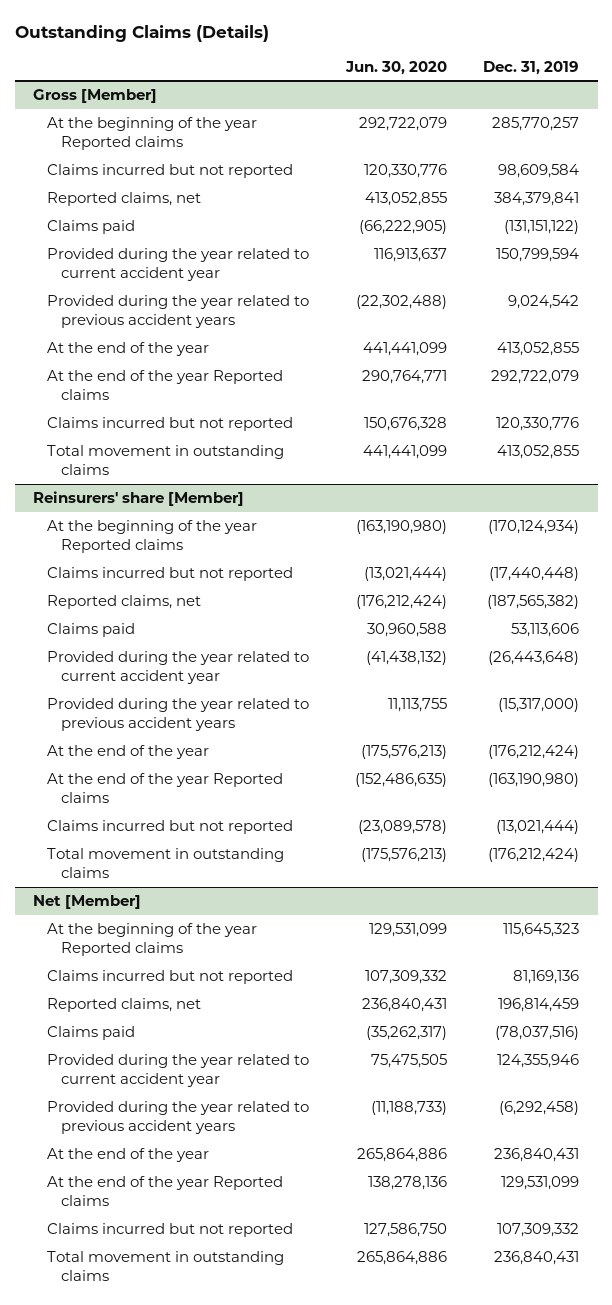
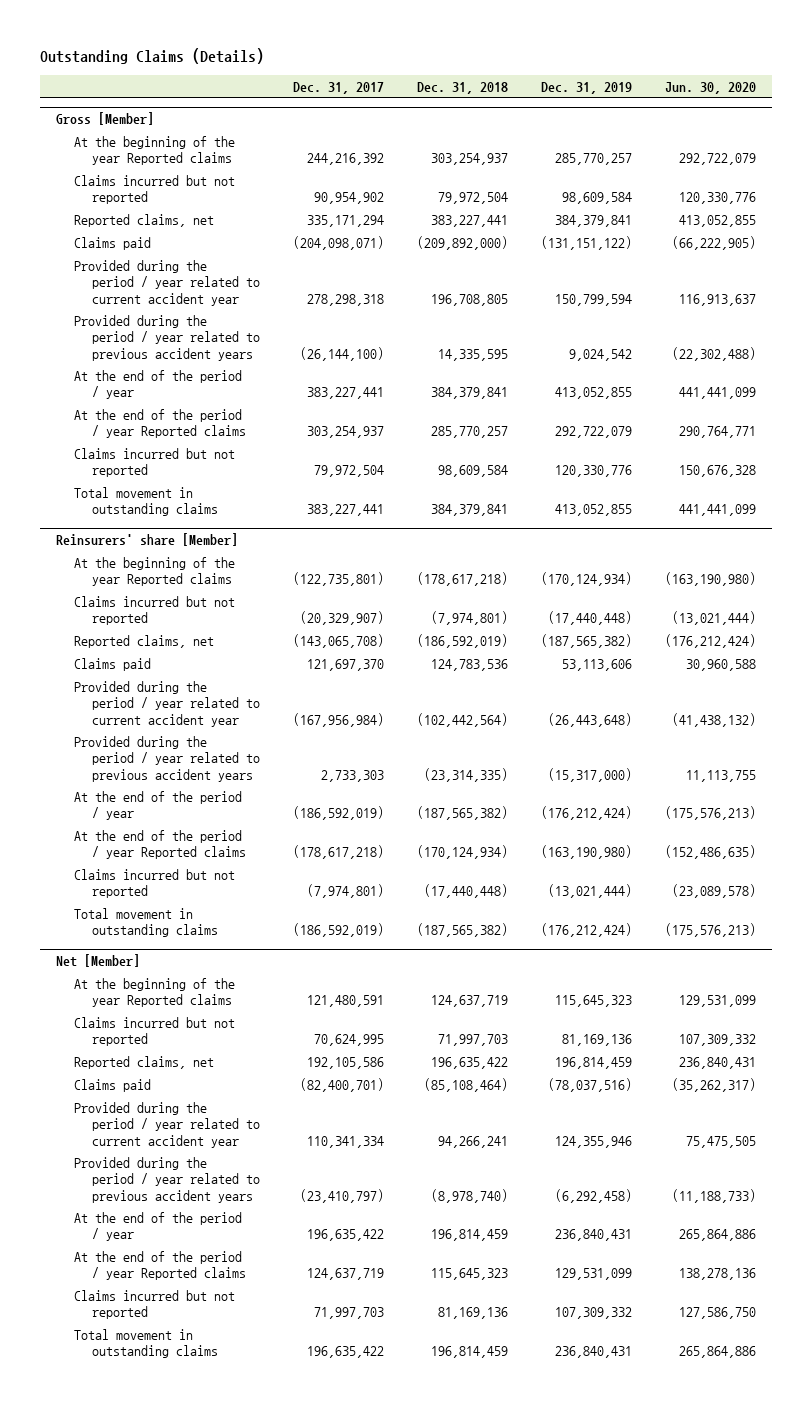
none -> [293,82,385,95] Dec. 31, 2017
none -> [416,82,508,95] Dec. 31, 2018
[47,248,310,282] Provided during the year related to current accident year -> [74,259,261,306] Provided during the period / year related to current accident year
[47,295,310,329] Provided during the year related to previous accident years -> [74,314,261,361] Provided during the period / year related to previous accident years
[47,342,210,357] At the end of the year -> [74,369,243,400] At the end of the period / year
[47,370,284,401] At the end of the year Reported claims -> [74,408,247,439] At the end of the period / year Reported claims
[47,651,310,685] Provided during the year related to current accident year -> [74,680,261,727] Provided during the period / year related to current accident year
[47,698,310,732] Provided during the year related to previous accident years -> [74,735,261,782] Provided during the period / year related to previous accident years
[47,745,210,760] At the end of the year -> [74,790,243,821] At the end of the period / year
[47,773,284,804] At the end of the year Reported claims -> [74,829,247,860] At the end of the period / year Reported claims
[47,1054,310,1088] Provided during the year related to current accident year -> [74,1101,261,1148] Provided during the period / year related to current accident year
[47,1101,310,1135] Provided during the year related to previous accident years -> [74,1156,261,1203] Provided during the period / year related to previous accident years
[47,1148,210,1163] At the end of the year -> [74,1211,243,1242] At the end of the period / year
[47,1176,284,1207] At the end of the year Reported claims -> [74,1250,247,1281] At the end of the period / year Reported claims

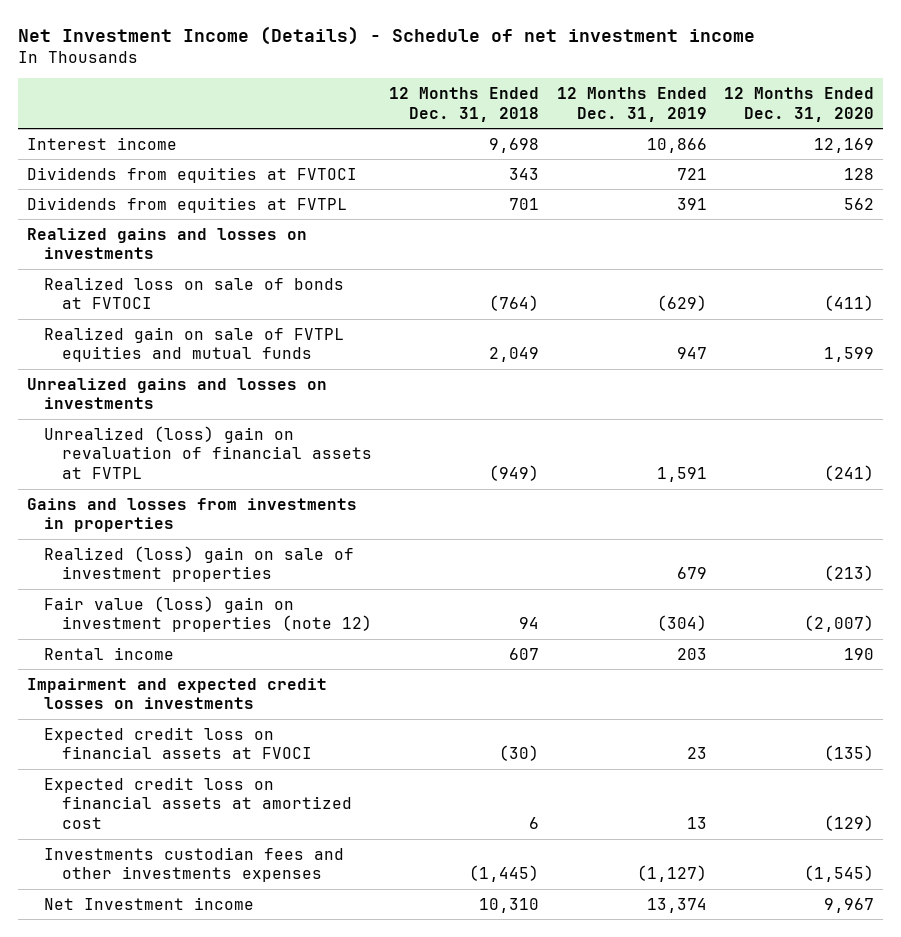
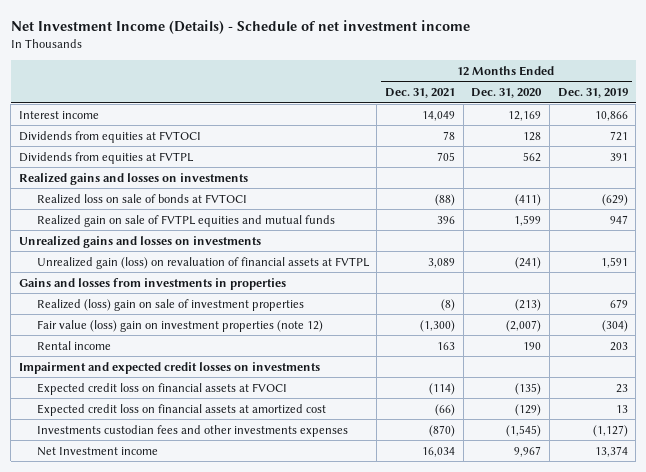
[389,86,540,122] 12 Months Ended Dec. 31, 2018 -> none
none -> [385,88,456,99] Dec. 31, 2021
[44,425,373,480] Unrealized (loss) gain on revaluation of financial assets at FVTPL -> [36,256,370,269] Unrealized gain (loss) on revaluation of financial assets at FVTPL

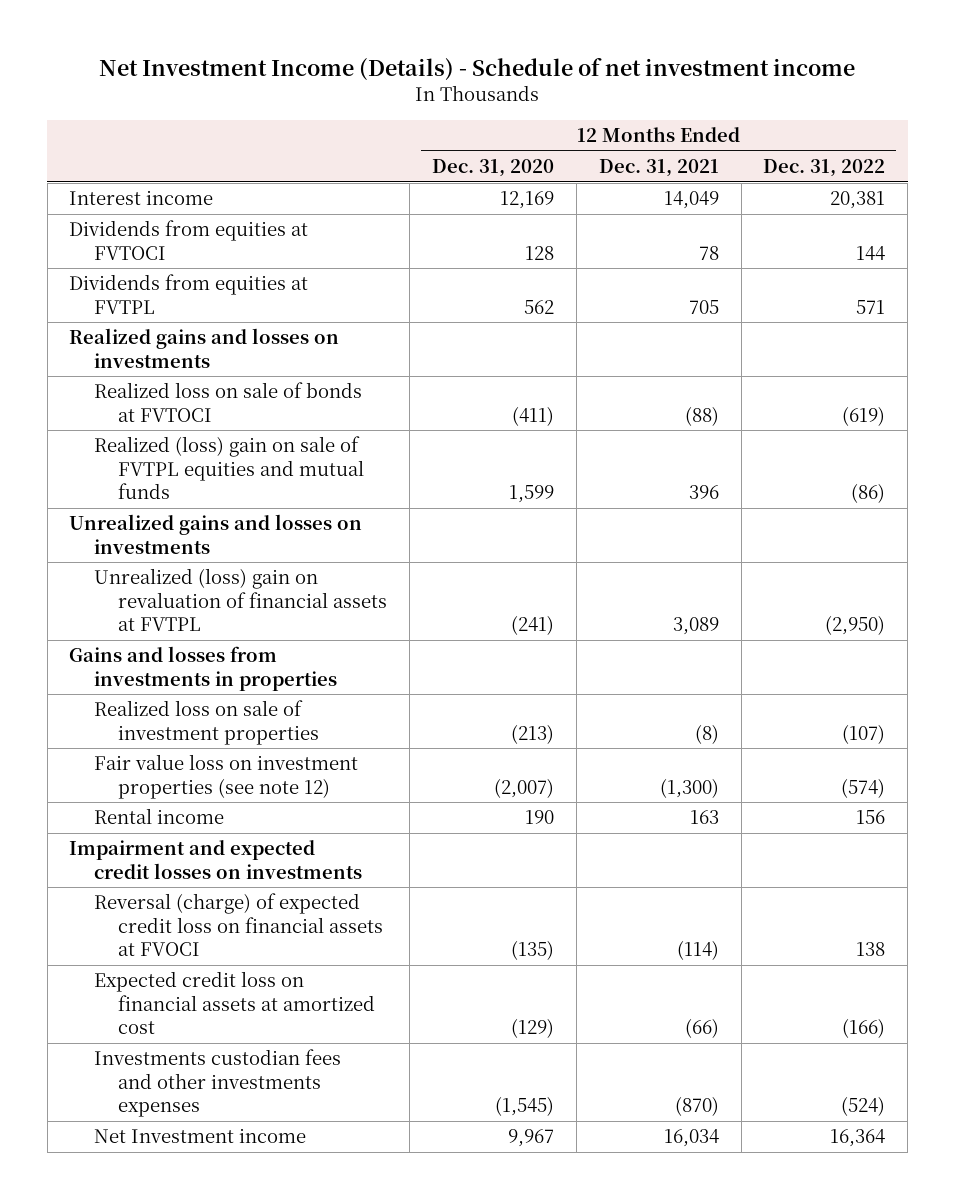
[557,88,628,99] Dec. 31, 2019 -> none
none -> [763,159,886,178] Dec. 31, 2022
[36,214,335,227] Realized gain on sale of FVTPL equities and mutual funds -> [93,436,365,500] Realized (loss) gain on sale of FVTPL equities and mutual funds
[36,256,370,269] Unrealized gain (loss) on revaluation of financial assets at FVTPL -> [93,568,388,632] Unrealized (loss) gain on revaluation of financial assets at FVTPL
[36,298,304,311] Realized (loss) gain on sale of investment properties -> [93,700,320,745] Realized loss on sale of investment properties
[36,319,323,332] Fair value (loss) gain on investment properties (note 12) -> [93,754,358,799] Fair value loss on investment properties (see note 12)
[36,382,287,395] Expected credit loss on financial assets at FVOCI -> [93,893,384,957] Reversal (charge) of expected credit loss on financial assets at FVOCI

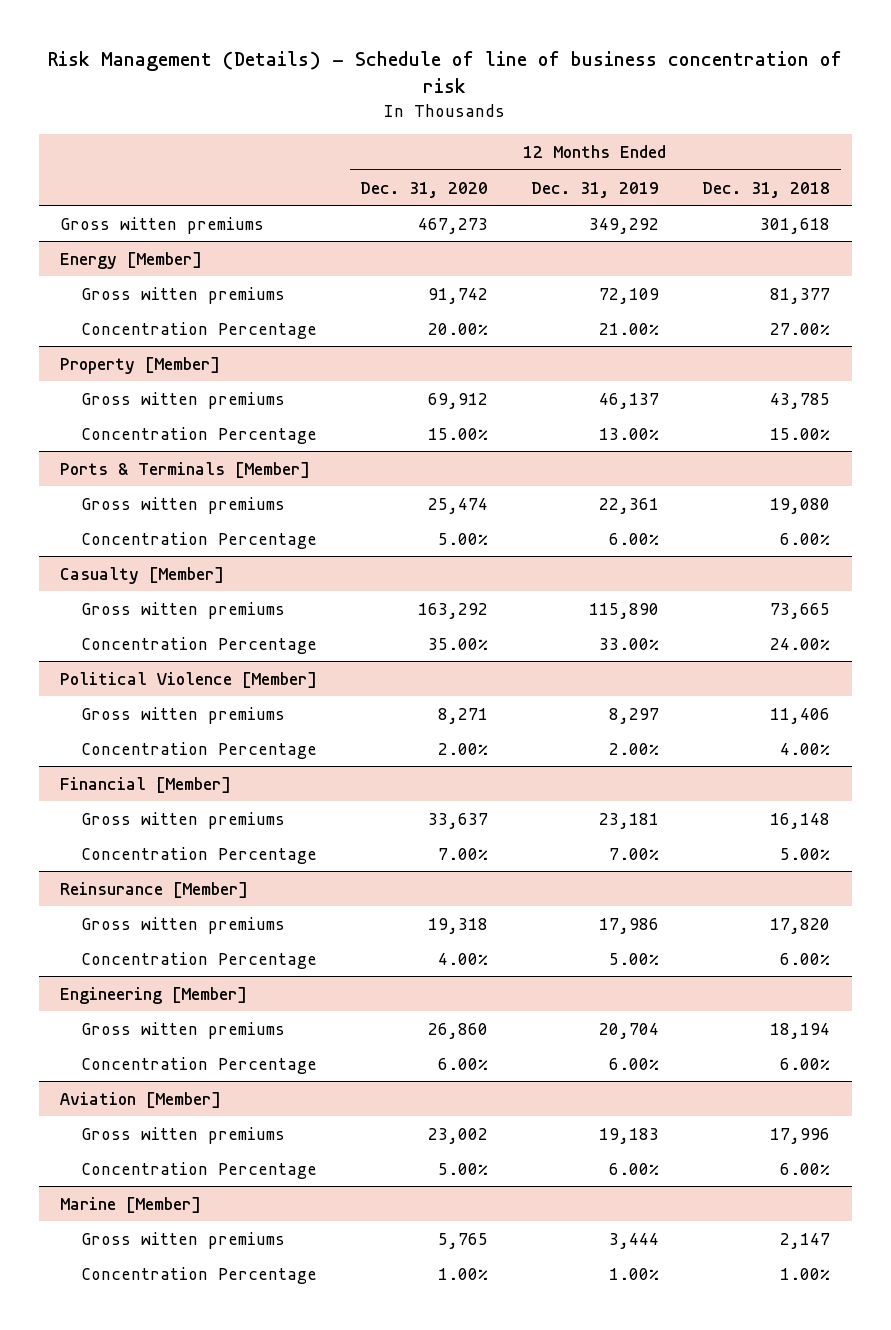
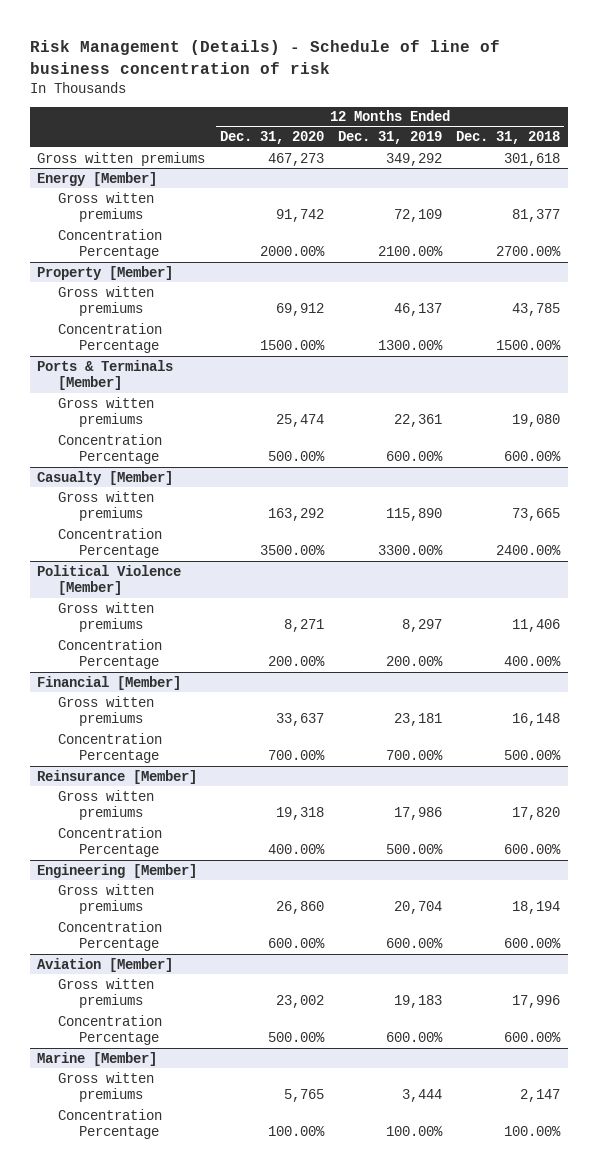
[428,322,489,335] 20.00% -> [259,246,325,257] 2000.00%
[599,322,660,335] 21.00% -> [378,246,444,257] 2100.00%
[770,322,831,335] 27.00% -> [496,246,562,257] 2700.00%
[428,427,489,440] 15.00% -> [259,340,325,351] 1500.00%
[599,427,660,440] 13.00% -> [378,340,444,351] 1300.00%
[770,427,831,440] 15.00% -> [496,340,562,351] 1500.00%
[438,532,489,545] 5.00% -> [267,451,325,462] 500.00%
[609,532,660,545] 6.00% -> [386,451,444,462] 600.00%
[780,532,831,545] 6.00% -> [504,451,562,462] 600.00%
[428,637,489,650] 35.00% -> [259,545,325,556] 3500.00%
[599,637,660,650] 33.00% -> [378,545,444,556] 3300.00%
[770,637,831,650] 24.00% -> [496,545,562,556] 2400.00%
[438,742,489,755] 2.00% -> [267,656,325,667] 200.00%
[609,742,660,755] 2.00% -> [386,656,444,667] 200.00%
[780,742,831,755] 4.00% -> [504,656,562,667] 400.00%
[438,847,489,860] 7.00% -> [267,750,325,761] 700.00%
[609,847,660,860] 7.00% -> [386,750,444,761] 700.00%
[780,847,831,860] 5.00% -> [504,750,562,761] 500.00%
[438,952,489,965] 4.00% -> [267,844,325,855] 400.00%
[609,952,660,965] 5.00% -> [386,844,444,855] 500.00%
[780,952,831,965] 6.00% -> [504,844,562,855] 600.00%
[438,1057,489,1070] 6.00% -> [267,938,325,949] 600.00%
[609,1057,660,1070] 6.00% -> [386,938,444,949] 600.00%
[780,1057,831,1070] 6.00% -> [504,938,562,949] 600.00%
[438,1162,489,1175] 5.00% -> [267,1032,325,1043] 500.00%
[609,1162,660,1175] 6.00% -> [386,1032,444,1043] 600.00%
[780,1162,831,1175] 6.00% -> [504,1032,562,1043] 600.00%
[438,1267,489,1280] 1.00% -> [267,1126,325,1137] 100.00%
[609,1267,660,1280] 1.00% -> [386,1126,444,1137] 100.00%
[780,1267,831,1280] 1.00% -> [504,1126,562,1137] 100.00%

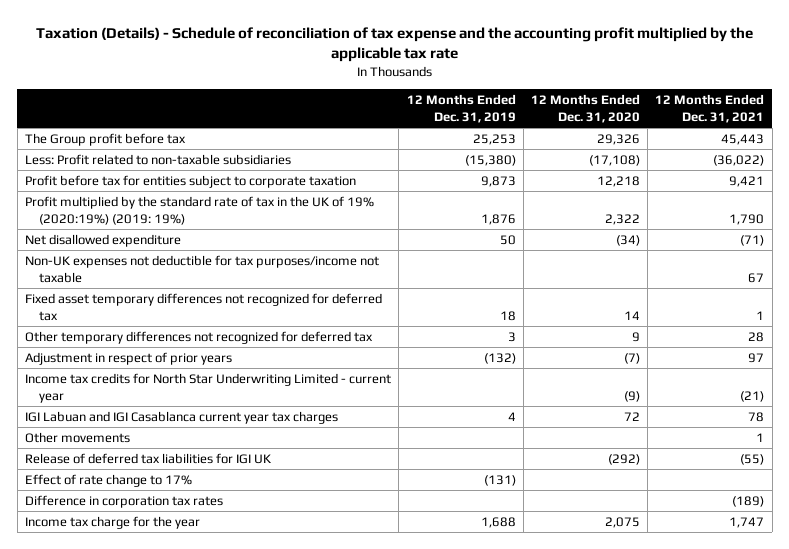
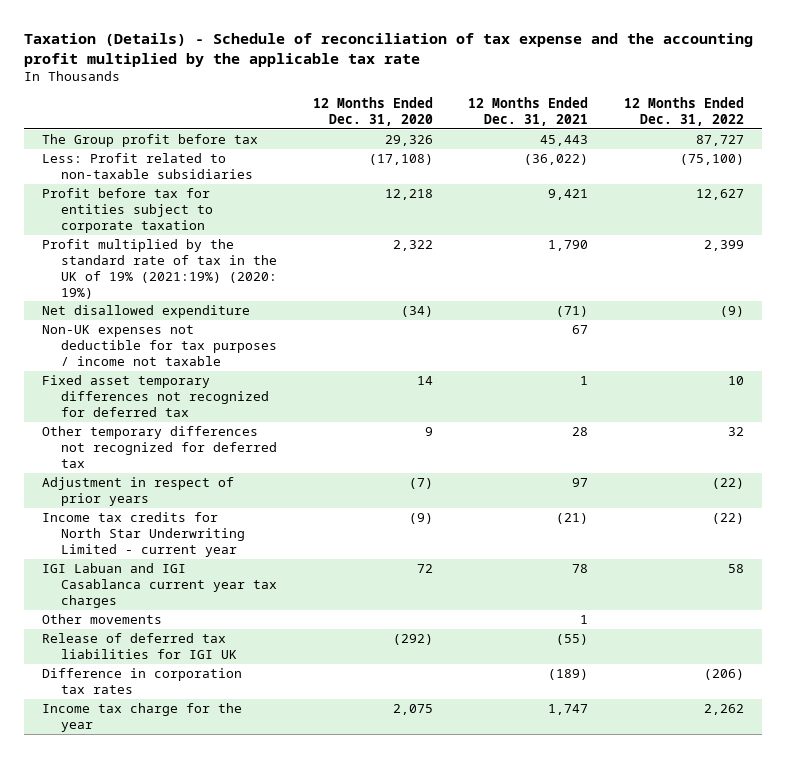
[406,94,516,123] 12 Months Ended Dec. 31, 2019 -> none
none -> [624,97,745,127] 12 Months Ended Dec. 31, 2022
[25,195,375,225] Profit multiplied by the standard rate of tax in the UK of 19% (2020:19%) (2019: 19%) -> [41,239,277,299] Profit multiplied by the standard rate of tax in the UK of 19% (2021:19%) (2020: 19%)
[25,254,380,283] Non-UK expenses not deductible for tax purposes/income not taxable -> [41,325,277,366] Non-UK expenses not deductible for tax purposes / income not taxable
[25,473,193,487] Effect of rate change to 17% -> none

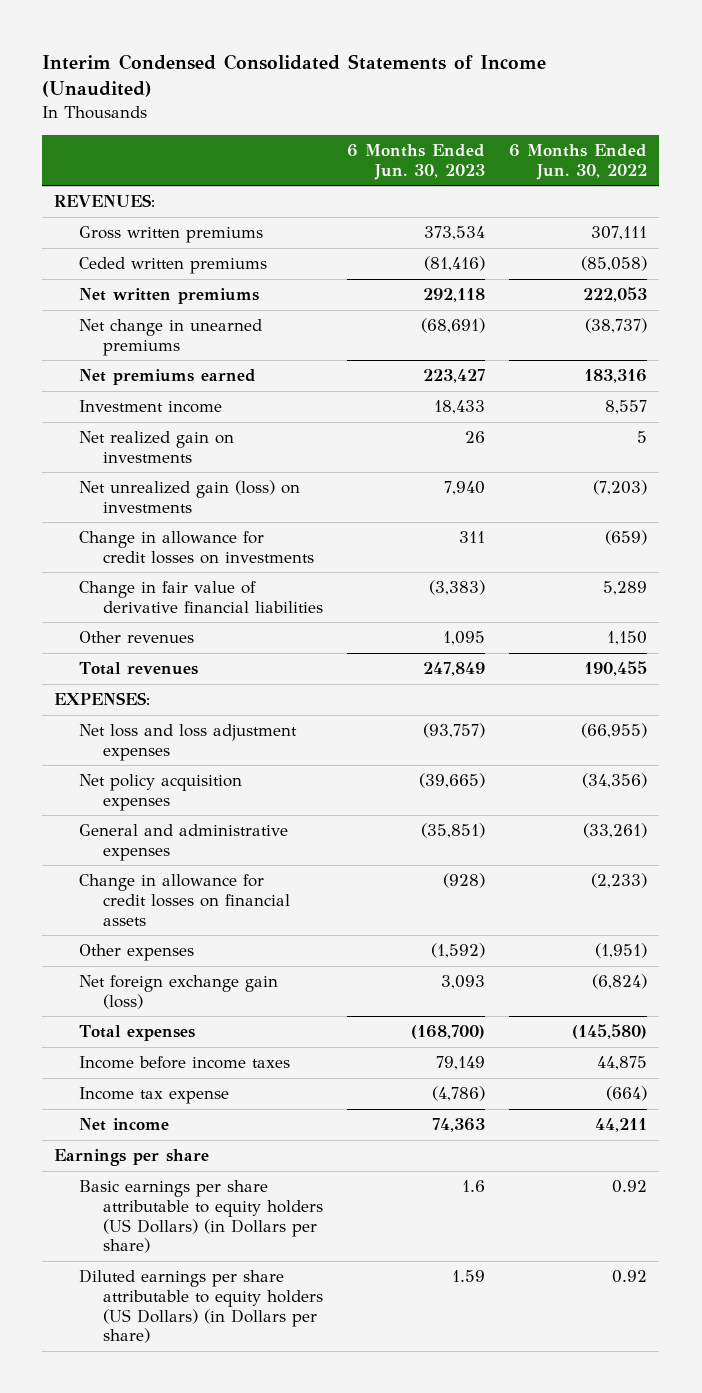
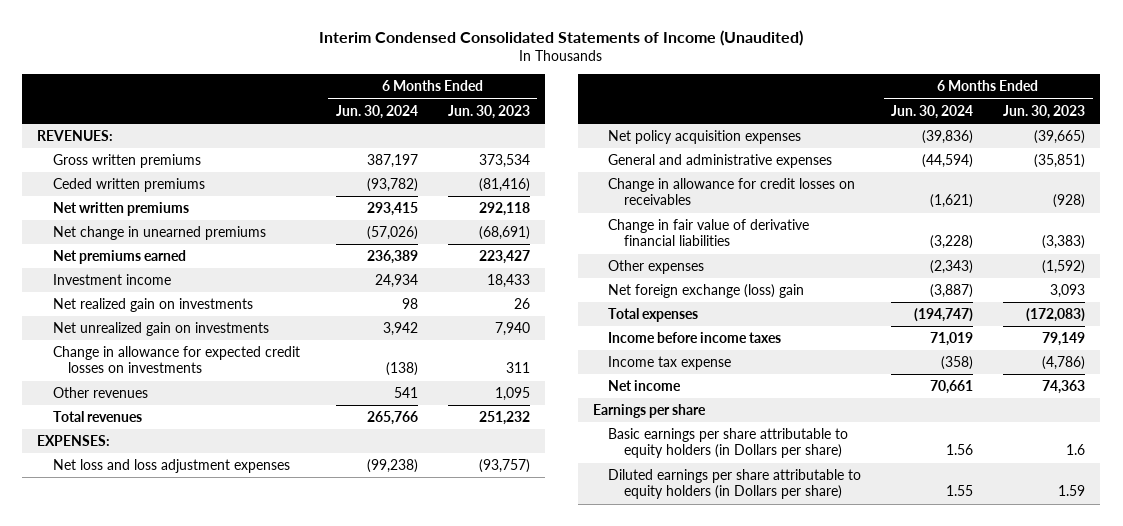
[509,143,648,180] 6 Months Ended Jun. 30, 2022 -> none
none -> [335,104,418,119] Jun. 30, 2024
[78,480,300,513] Net unrealized gain (loss) on investments -> [52,322,269,337] Net unrealized gain on investments
[78,531,315,564] Change in allowance for credit losses on investments -> [52,346,300,374] Change in allowance for expected credit losses on investments
[423,662,486,677] 247,849 -> [478,411,530,426] 251,232
[78,874,291,926] Change in allowance for credit losses on financial assets -> [608,178,856,206] Change in allowance for credit losses on receivables
[78,581,324,613] Change in fair value of derivative financial liabilities -> [608,219,810,247] Change in fair value of derivative financial liabilities
[78,975,278,1009] Net foreign exchange gain (loss) -> [608,284,805,299] Net foreign exchange (loss) gain
[411,1025,486,1040] (168,700) -> [1026,308,1086,323] (172,083)
[78,1180,324,1254] Basic earnings per share attributable to equity holders (US Dollars) (in Dollars per share) -> [608,428,849,459] Basic earnings per share attributable to equity holders (in Dollars per share)
[78,1269,324,1344] Diluted earnings per share attributable to equity holders (US Dollars) (in Dollars per share) -> [608,469,862,500] Diluted earnings per share attributable to equity holders (in Dollars per share)

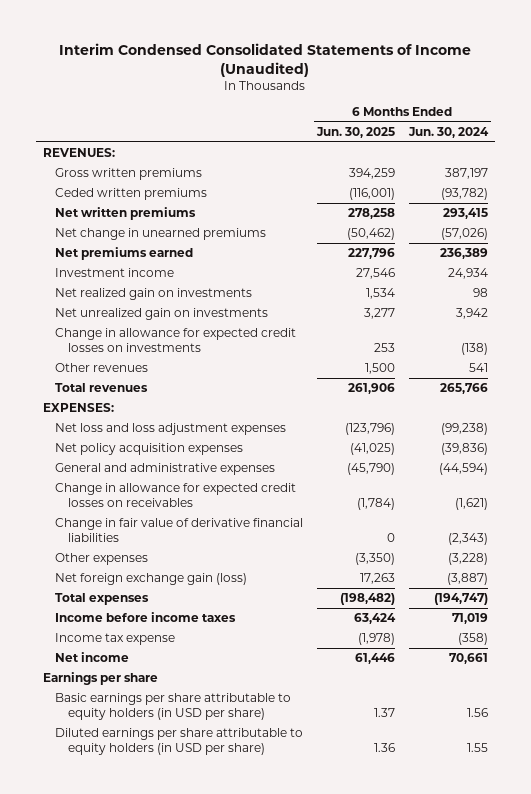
[447,104,530,119] Jun. 30, 2023 -> none
none -> [316,127,396,139] Jun. 30, 2025
[608,178,856,206] Change in allowance for credit losses on receivables -> [55,483,297,508] Change in allowance for expected credit losses on receivables
[930,235,974,250] (3,228) -> [447,533,488,546] (2,343)
[930,260,974,275] (2,343) -> [447,553,488,566] (3,228)
[608,284,805,299] Net foreign exchange (loss) gain -> [55,573,248,586] Net foreign exchange gain (loss)
[608,428,849,459] Basic earnings per share attributable to equity holders (in Dollars per share) -> [55,693,292,721] Basic earnings per share attributable to equity holders (in USD per share)
[608,469,862,500] Diluted earnings per share attributable to equity holders (in Dollars per share) -> [55,728,304,756] Diluted earnings per share attributable to equity holders (in USD per share)

